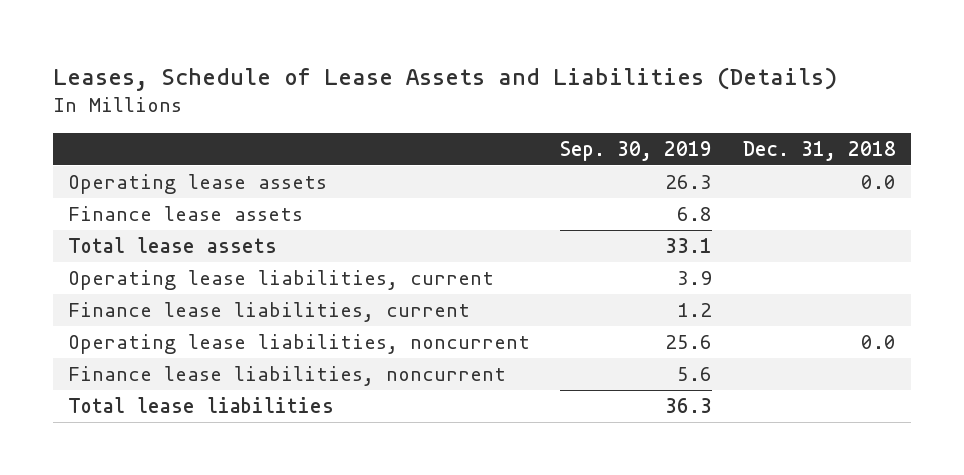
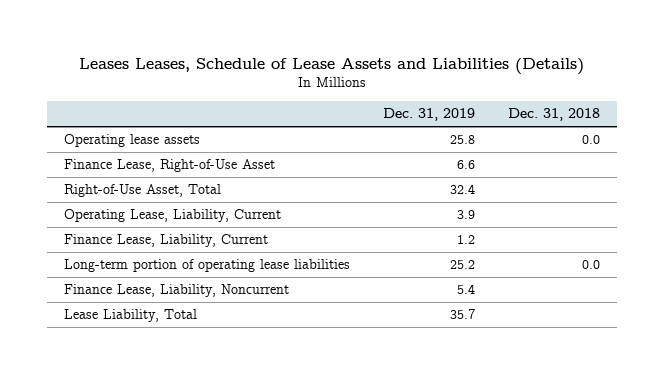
[53,66,838,91] Leases, Schedule of Lease Assets and Liabilities (Details) -> [79,57,585,75] Leases Leases, Schedule of Lease Assets and Liabilities (Details)
[560,140,713,161] Sep. 30, 2019 -> none
none -> [383,107,476,121] Dec. 31, 2019
[68,206,304,222] Finance lease assets -> [64,159,276,173] Finance Lease, Right-of-Use Asset
[68,237,278,254] Total lease assets -> [64,184,222,198] Right-of-Use Asset, Total
[68,270,495,291] Operating lease liabilities, current -> [64,209,282,223] Operating Lease, Liability, Current
[68,302,471,323] Finance lease liabilities, current -> [64,234,269,248] Finance Lease, Liability, Current
[68,334,531,355] Operating lease liabilities, noncurrent -> [64,259,351,273] Long-term portion of operating lease liabilities
[68,366,507,387] Finance lease liabilities, noncurrent -> [64,284,290,298] Finance Lease, Liability, Noncurrent
[68,397,335,414] Total lease liabilities -> [64,309,198,323] Lease Liability, Total

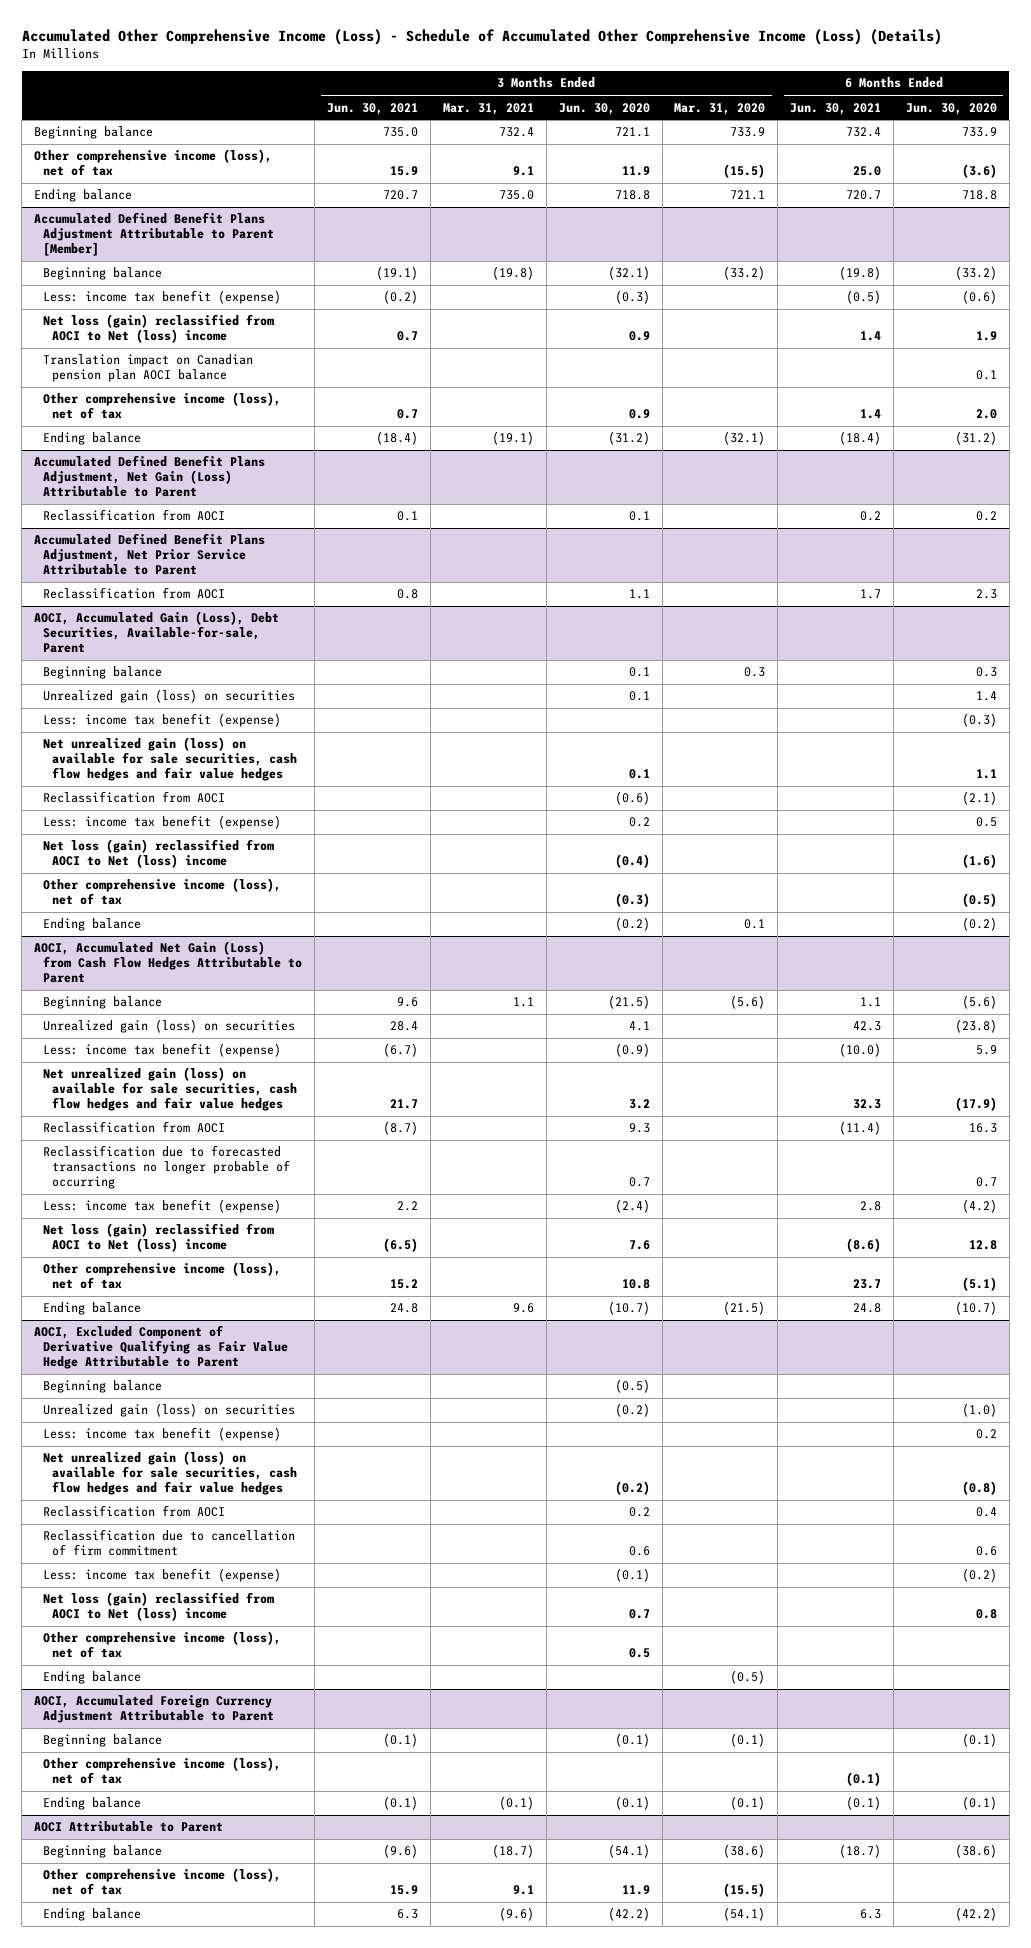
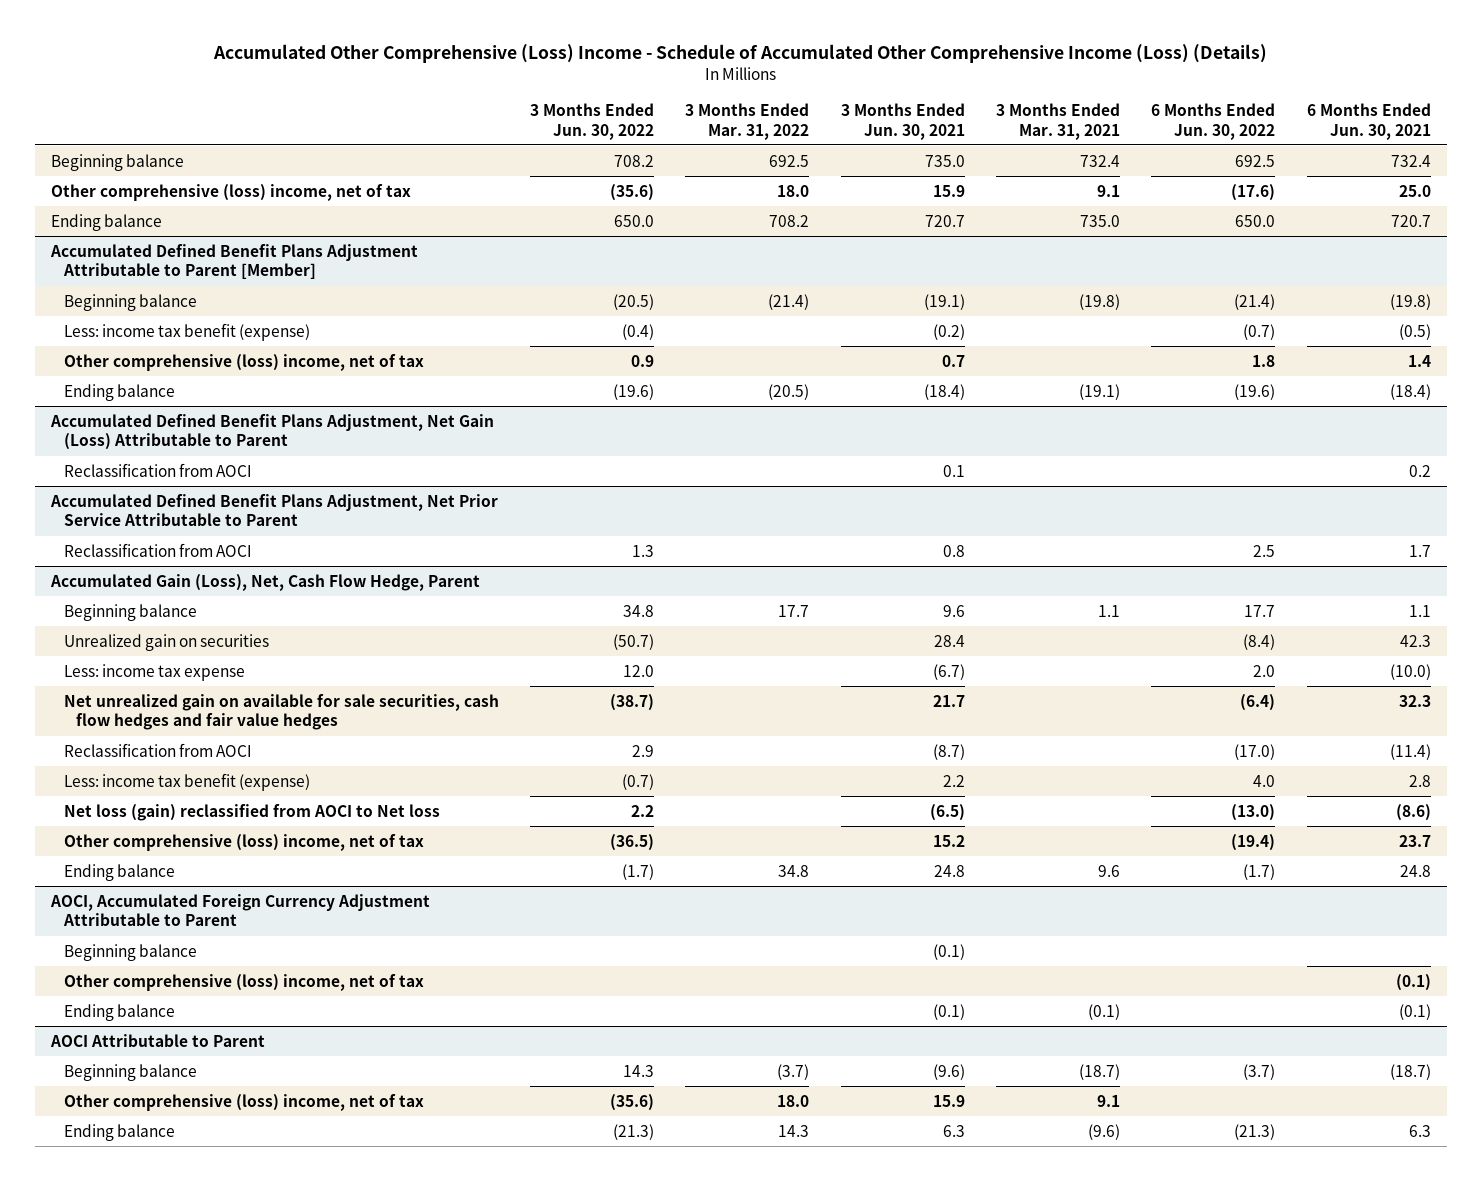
[21,29,942,46] Accumulated Other Comprehensive Income (Loss) - Schedule of Accumulated Other Comprehensive Income (Loss) (Details) -> [212,44,1267,64] Accumulated Other Comprehensive (Loss) Income - Schedule of Accumulated Other Comprehensive Income (Loss) (Details)
[558,102,650,115] Jun. 30, 2020 -> none
[674,102,766,115] Mar. 31, 2020 -> none
[906,102,998,115] Jun. 30, 2020 -> none
none -> [530,102,655,140] 3 Months Ended Jun. 30, 2022
none -> [685,102,810,140] 3 Months Ended Mar. 31, 2022
none -> [1151,102,1276,140] 6 Months Ended Jun. 30, 2022
[34,149,273,177] Other comprehensive income (loss), net of tax -> [50,183,411,201] Other comprehensive (loss) income, net of tax
[43,314,275,344] Net loss (gain) reclassified from AOCI to Net (loss) income -> none
[43,354,254,383] Translation impact on Canadian pension plan AOCI balance -> none
[43,392,282,420] Other comprehensive income (loss), net of tax -> [63,353,424,371] Other comprehensive (loss) income, net of tax
[34,611,280,654] AOCI, Accumulated Gain (Loss), Debt Securities, Available-for-sale, Parent -> none
[43,666,163,680] Beginning balance -> none
[43,689,296,704] Unrealized gain (loss) on securities -> none
[43,713,282,728] Less: income tax benefit (expense) -> none
[43,737,298,782] Net unrealized gain (loss) on available for sale securities, cash flow hedges and fair value hedges -> none
[43,791,226,804] Reclassification from AOCI -> none
[43,815,282,830] Less: income tax benefit (expense) -> none
[43,839,275,869] Net loss (gain) reclassified from AOCI to Net (loss) income -> none
[43,878,282,906] Other comprehensive income (loss), net of tax -> none
[43,918,142,932] Ending balance -> none
[34,941,303,984] AOCI, Accumulated Net Gain (Loss) from Cash Flow Hedges Attributable to Parent -> [49,573,480,591] Accumulated Gain (Loss), Net, Cash Flow Hedge, Parent
[43,1019,296,1034] Unrealized gain (loss) on securities -> [63,633,269,651] Unrealized gain on securities
[43,1043,282,1058] Less: income tax benefit (expense) -> [63,663,245,681] Less: income tax expense
[43,1067,298,1112] Net unrealized gain (loss) on available for sale securities, cash flow hedges and fair value hedges -> [63,693,499,731] Net unrealized gain on available for sale securities, cash flow hedges and fair value hedges
[43,1145,291,1190] Reclassification due to forecasted transactions no longer probable of occurring -> none
[43,1223,275,1253] Net loss (gain) reclassified from AOCI to Net (loss) income -> [63,803,440,821] Net loss (gain) reclassified from AOCI to Net loss
[43,1262,282,1290] Other comprehensive income (loss), net of tax -> [63,833,424,851] Other comprehensive (loss) income, net of tax
[34,1325,289,1370] AOCI, Excluded Component of Derivative Qualifying as Fair Value Hedge Attributable to Parent -> none
[43,1380,163,1394] Beginning balance -> none
[43,1403,296,1418] Unrealized gain (loss) on securities -> none
[43,1427,282,1442] Less: income tax benefit (expense) -> none
[43,1451,298,1496] Net unrealized gain (loss) on available for sale securities, cash flow hedges and fair value hedges -> none
[43,1505,226,1518] Reclassification from AOCI -> none
[43,1529,296,1557] Reclassification due to cancellation of firm commitment -> none
[43,1568,282,1583] Less: income tax benefit (expense) -> none
[43,1592,275,1622] Net loss (gain) reclassified from AOCI to Net (loss) income -> none
[43,1631,282,1659] Other comprehensive income (loss), net of tax -> none
[43,1671,142,1685] Ending balance -> none
[43,1757,282,1785] Other comprehensive income (loss), net of tax -> [63,973,424,991] Other comprehensive (loss) income, net of tax
[43,1868,282,1896] Other comprehensive income (loss), net of tax -> [63,1093,424,1111] Other comprehensive (loss) income, net of tax

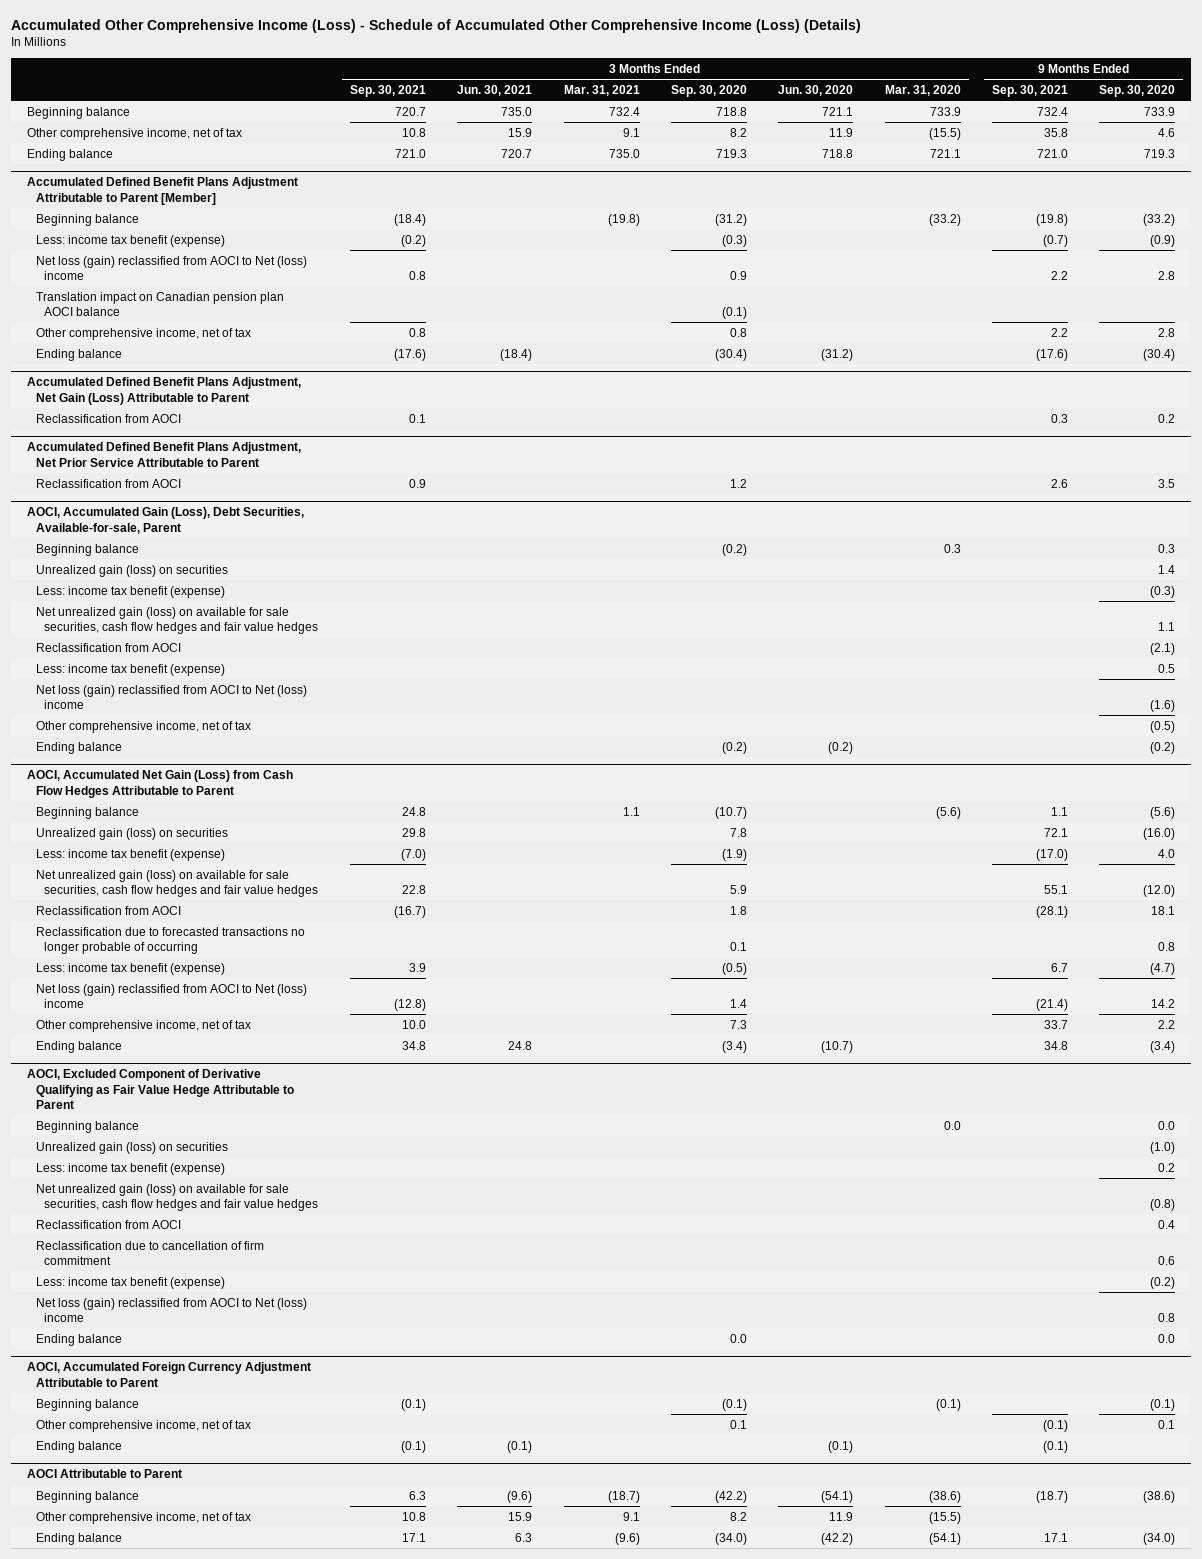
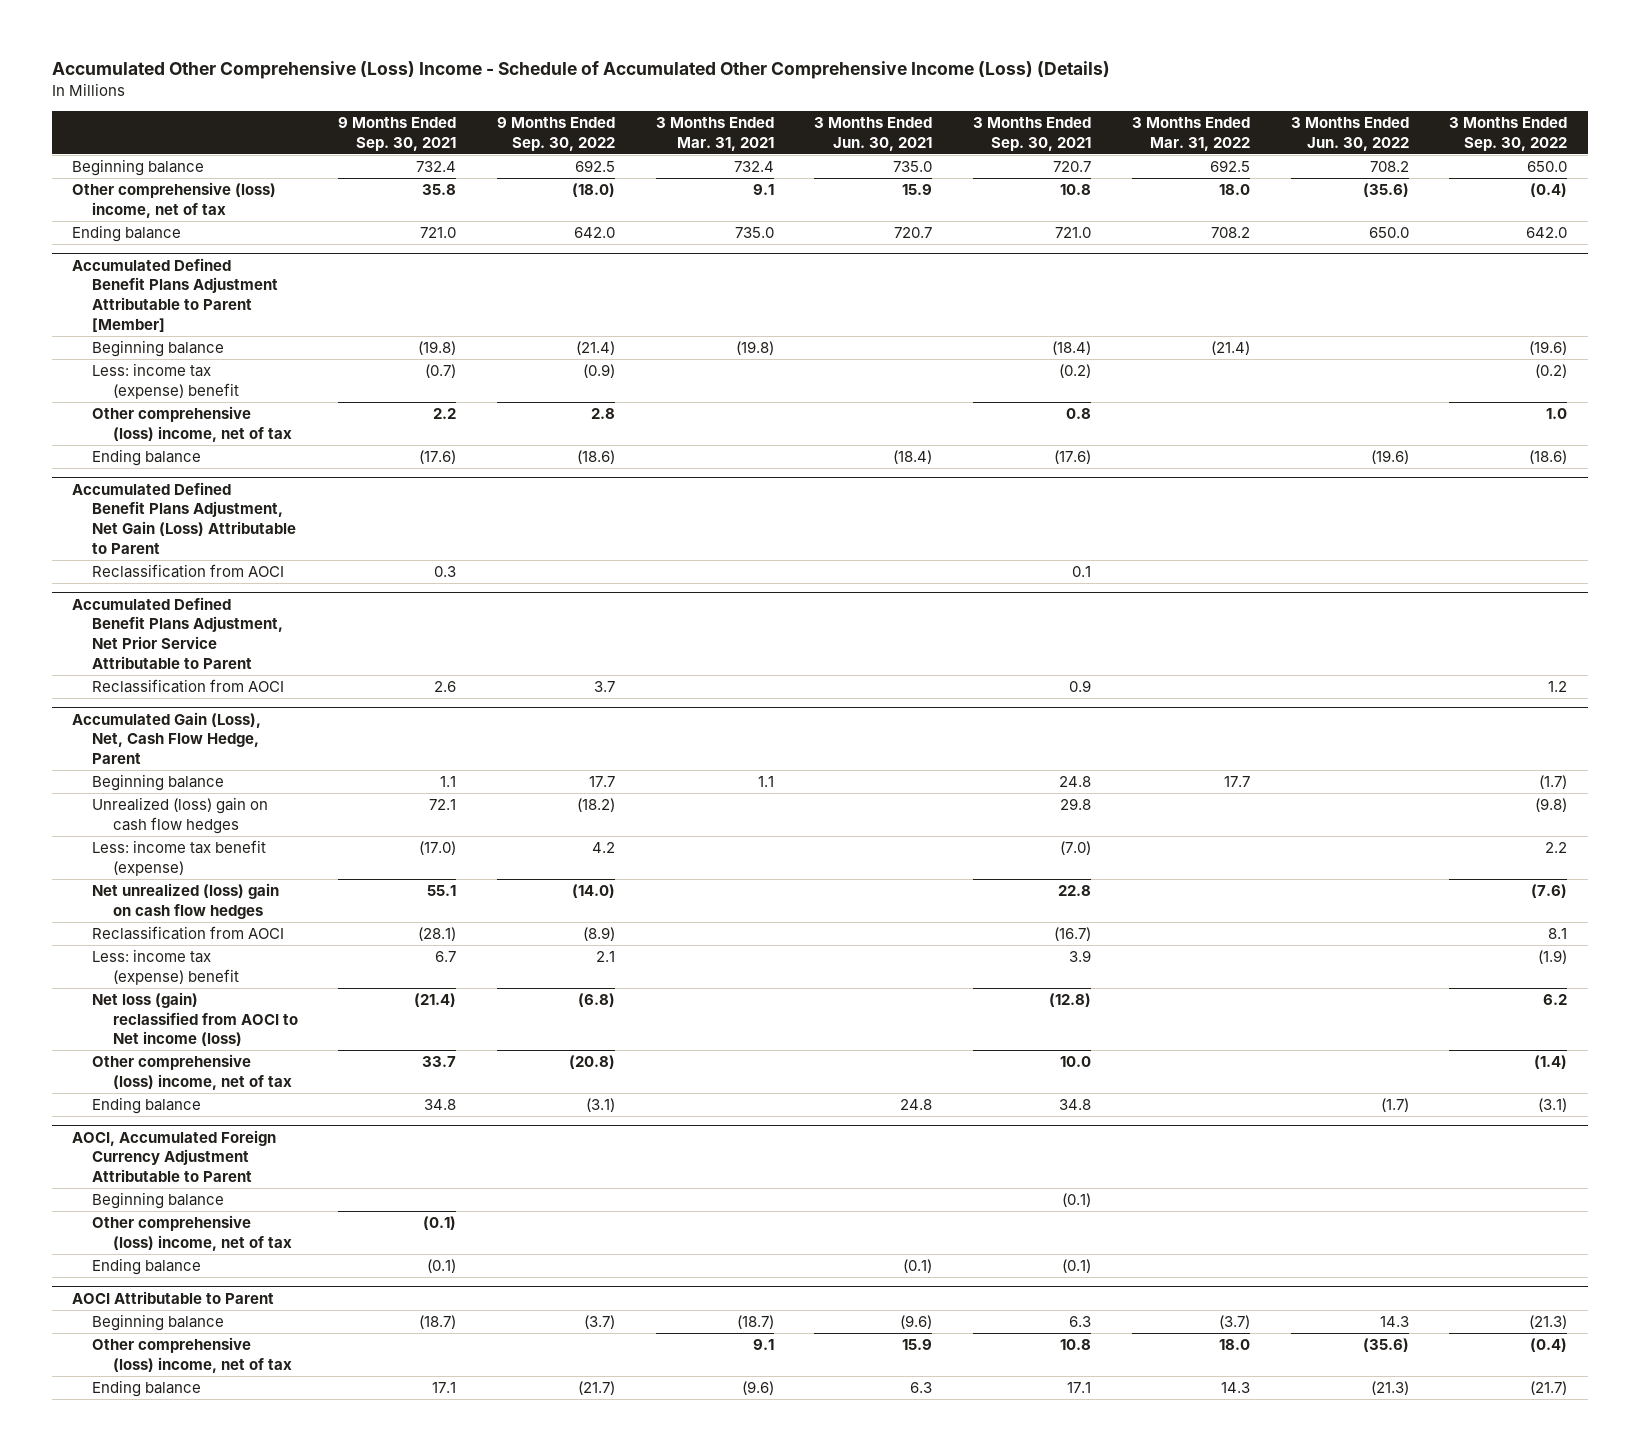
[11,18,862,33] Accumulated Other Comprehensive Income (Loss) - Schedule of Accumulated Other Comprehensive Income (Loss) (Details) -> [51,61,1110,80] Accumulated Other Comprehensive (Loss) Income - Schedule of Accumulated Other Comprehensive Income (Loss) (Details)
[670,84,747,97] Sep. 30, 2020 -> none
[778,84,854,96] Jun. 30, 2020 -> none
[884,84,961,96] Mar. 31, 2020 -> none
[1099,84,1176,97] Sep. 30, 2020 -> none
none -> [497,117,616,151] 9 Months Ended Sep. 30, 2022
none -> [1131,117,1250,151] 3 Months Ended Mar. 31, 2022
none -> [1290,117,1409,151] 3 Months Ended Jun. 30, 2022
none -> [1449,117,1568,151] 3 Months Ended Sep. 30, 2022
[26,127,242,140] Other comprehensive income, net of tax -> [72,182,277,218] Other comprehensive (loss) income, net of tax
[35,255,307,280] Net loss (gain) reclassified from AOCI to Net (loss) income -> none
[35,291,284,316] Translation impact on Canadian pension plan AOCI balance -> none
[35,234,225,247] Less: income tax benefit (expense) -> [92,363,239,399] Less: income tax (expense) benefit
[35,327,251,340] Other comprehensive income, net of tax -> [92,406,292,442] Other comprehensive (loss) income, net of tax
[26,507,304,534] AOCI, Accumulated Gain (Loss), Debt Securities, Available-for-sale, Parent -> none
[35,543,139,556] Beginning balance -> none
[35,564,228,577] Unrealized gain (loss) on securities -> none
[35,585,225,598] Less: income tax benefit (expense) -> none
[35,606,319,634] Net unrealized gain (loss) on available for sale securities, cash flow hedges and fair value hedges -> none
[35,642,181,652] Reclassification from AOCI -> none
[35,663,225,676] Less: income tax benefit (expense) -> none
[35,684,307,709] Net loss (gain) reclassified from AOCI to Net (loss) income -> none
[35,720,251,733] Other comprehensive income, net of tax -> none
[35,741,122,754] Ending balance -> none
[26,770,293,798] AOCI, Accumulated Net Gain (Loss) from Cash Flow Hedges Attributable to Parent -> [72,711,262,764] Accumulated Gain (Loss), Net, Cash Flow Hedge, Parent
[35,827,228,840] Unrealized gain (loss) on securities -> [92,797,269,834] Unrealized (loss) gain on cash flow hedges
[35,869,319,897] Net unrealized gain (loss) on available for sale securities, cash flow hedges and fair value hedges -> [92,883,280,919] Net unrealized (loss) gain on cash flow hedges
[35,926,305,954] Reclassification due to forecasted transactions no longer probable of occurring -> none
[35,962,225,975] Less: income tax benefit (expense) -> [92,949,239,985] Less: income tax (expense) benefit
[35,983,307,1008] Net loss (gain) reclassified from AOCI to Net (loss) income -> [92,992,298,1047] Net loss (gain) reclassified from AOCI to Net income (loss)
[35,1019,251,1032] Other comprehensive income, net of tax -> [92,1054,292,1090] Other comprehensive (loss) income, net of tax
[26,1069,294,1109] AOCI, Excluded Component of Derivative Qualifying as Fair Value Hedge Attributable to Parent -> none
[35,1120,139,1133] Beginning balance -> none
[35,1141,228,1154] Unrealized gain (loss) on securities -> none
[35,1162,225,1175] Less: income tax benefit (expense) -> none
[35,1183,319,1211] Net unrealized gain (loss) on available for sale securities, cash flow hedges and fair value hedges -> none
[35,1219,181,1229] Reclassification from AOCI -> none
[35,1240,264,1265] Reclassification due to cancellation of firm commitment -> none
[35,1276,225,1289] Less: income tax benefit (expense) -> none
[35,1297,307,1322] Net loss (gain) reclassified from AOCI to Net (loss) income -> none
[35,1333,122,1346] Ending balance -> none
[35,1419,251,1432] Other comprehensive income, net of tax -> [92,1215,292,1251] Other comprehensive (loss) income, net of tax
[35,1511,251,1524] Other comprehensive income, net of tax -> [92,1337,292,1373] Other comprehensive (loss) income, net of tax

